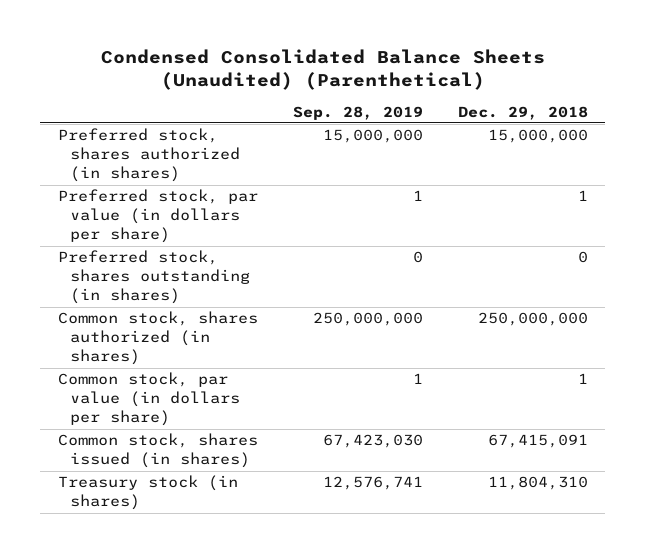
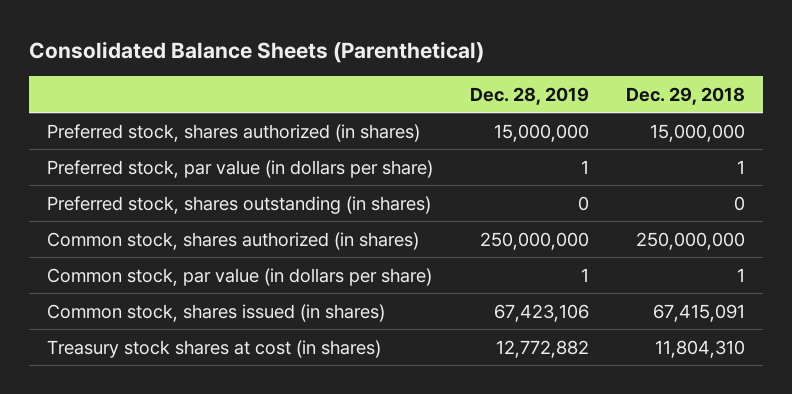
[100,48,545,90] Condensed Consolidated Balance Sheets (Unaudited) (Parenthetical) -> [28,40,484,63] Consolidated Balance Sheets (Parenthetical)
[292,105,423,120] Sep. 28, 2019 -> none
none -> [470,86,590,105] Dec. 28, 2019
[57,475,238,511] Treasury stock (in shares) -> [47,339,382,358] Treasury stock shares at cost (in shares)

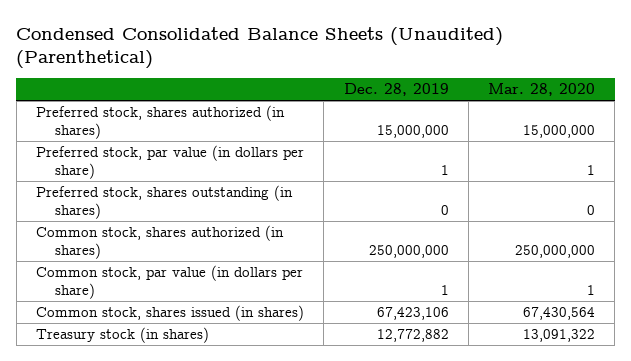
[28,40,484,63] Consolidated Balance Sheets (Parenthetical) -> [16,26,504,69] Condensed Consolidated Balance Sheets (Unaudited) (Parenthetical)
[625,86,745,105] Dec. 29, 2018 -> none
none -> [488,83,596,97] Mar. 28, 2020
[47,339,382,358] Treasury stock shares at cost (in shares) -> [35,327,209,344] Treasury stock (in shares)

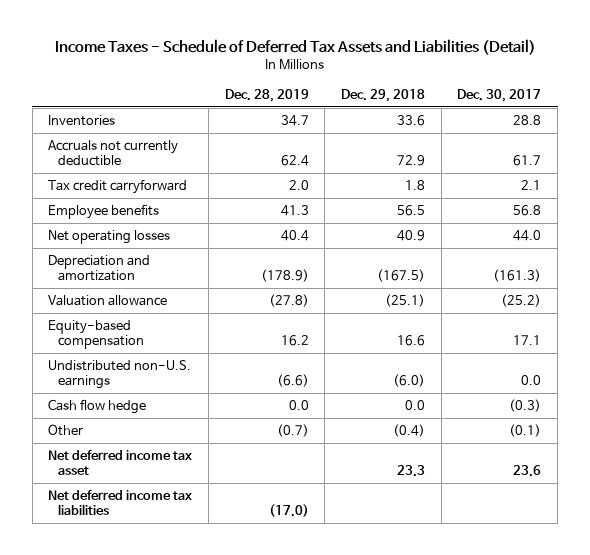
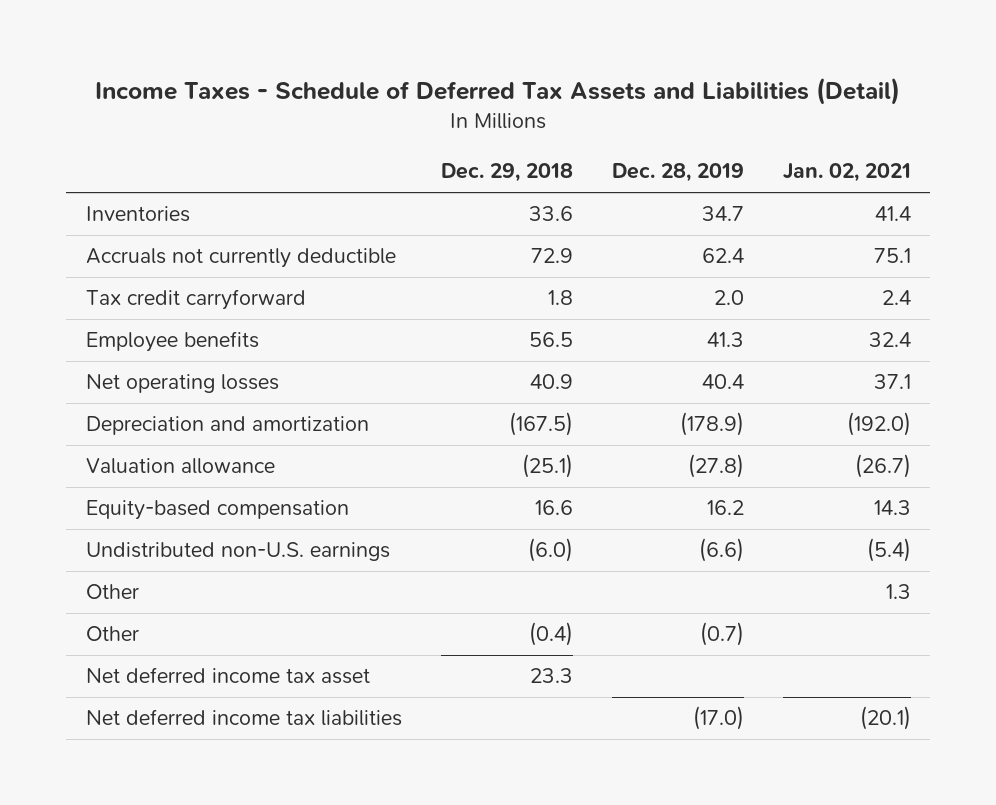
[457,88,542,102] Dec. 30, 2017 -> none
none -> [782,163,911,183] Jan. 02, 2021
[48,399,147,415] Cash flow hedge -> none
none -> [85,584,139,600] Other

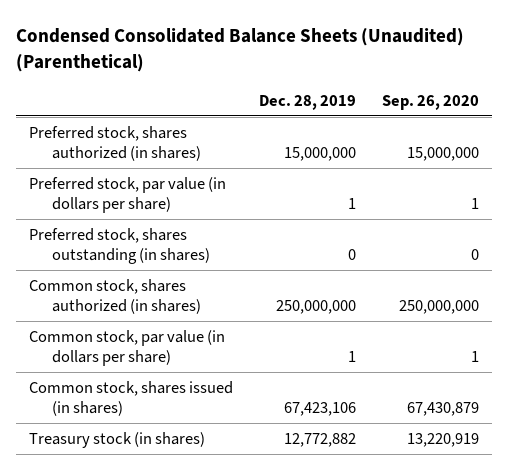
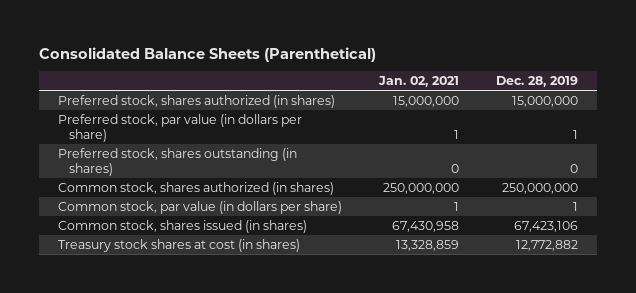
[16,28,465,73] Condensed Consolidated Balance Sheets (Unaudited) (Parenthetical) -> [39,46,377,62] Consolidated Balance Sheets (Parenthetical)
[382,94,480,110] Sep. 26, 2020 -> none
none -> [378,76,460,88] Jan. 02, 2021
[29,431,206,448] Treasury stock (in shares) -> [57,238,300,252] Treasury stock shares at cost (in shares)

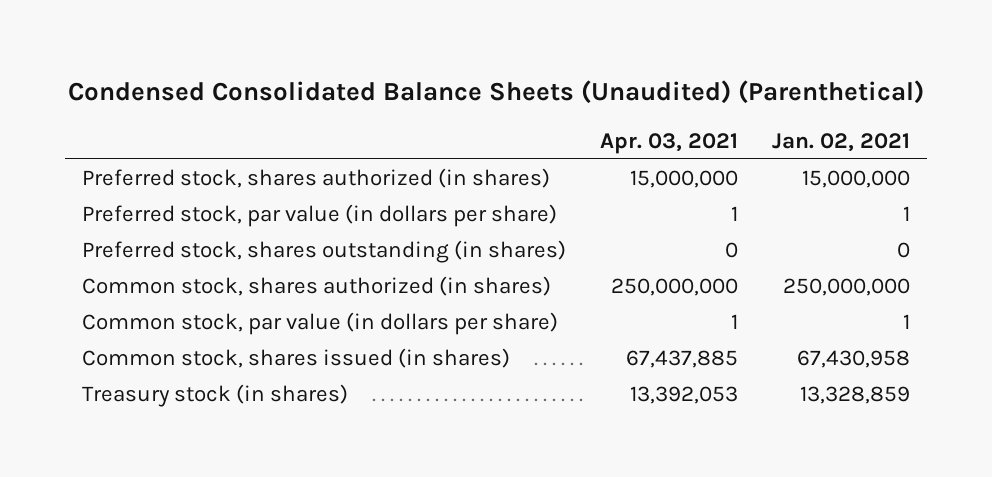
[39,46,377,62] Consolidated Balance Sheets (Parenthetical) -> [67,80,924,105] Condensed Consolidated Balance Sheets (Unaudited) (Parenthetical)
[496,76,579,88] Dec. 28, 2019 -> none
none -> [599,132,738,154] Apr. 03, 2021
[57,238,300,252] Treasury stock shares at cost (in shares) -> [81,384,348,408] Treasury stock (in shares)

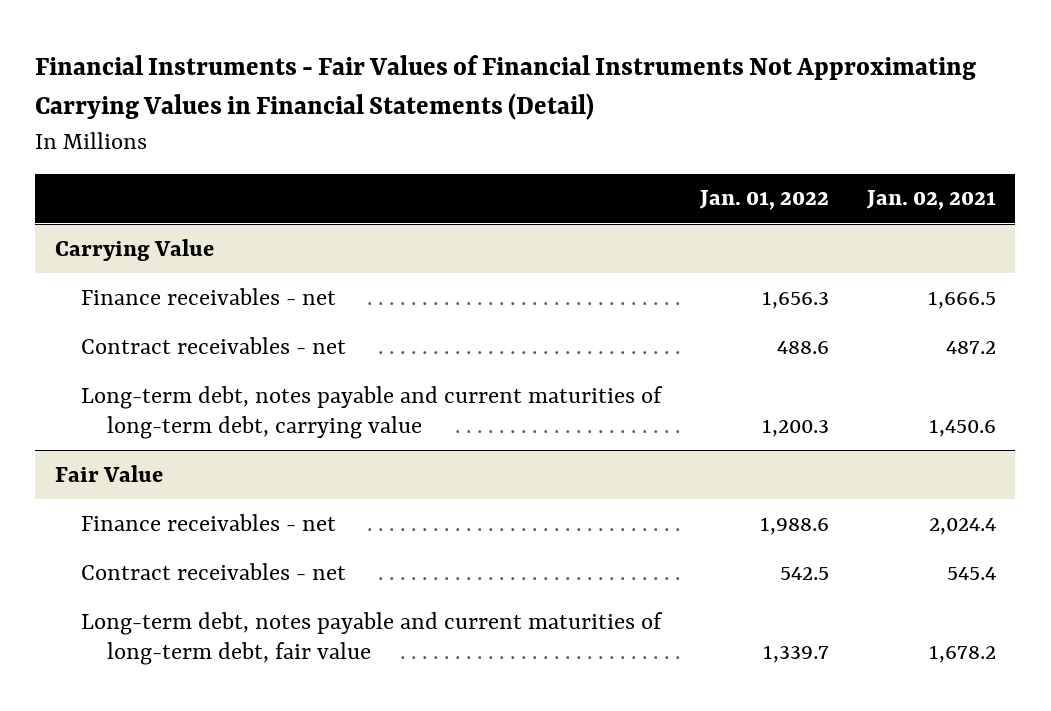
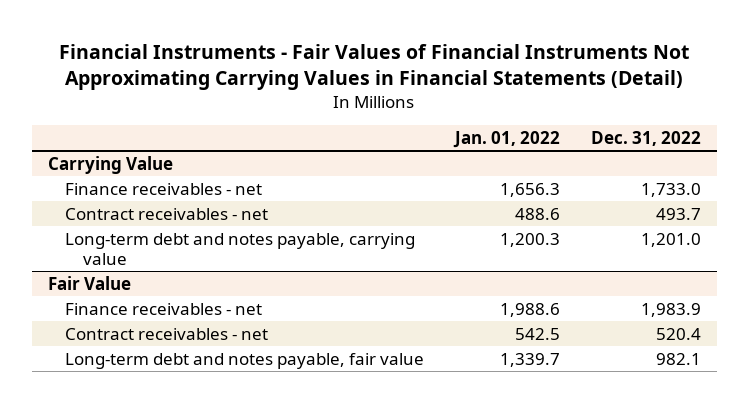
[866,190,997,211] Jan. 02, 2021 -> none
none -> [591,130,702,146] Dec. 31, 2022
[81,385,664,440] Long-term debt, notes payable and current maturities of long-term debt, carrying value -> [65,232,416,266] Long-term debt and notes payable, carrying value
[81,611,664,666] Long-term debt, notes payable and current maturities of long-term debt, fair value -> [65,352,425,369] Long-term debt and notes payable, fair value

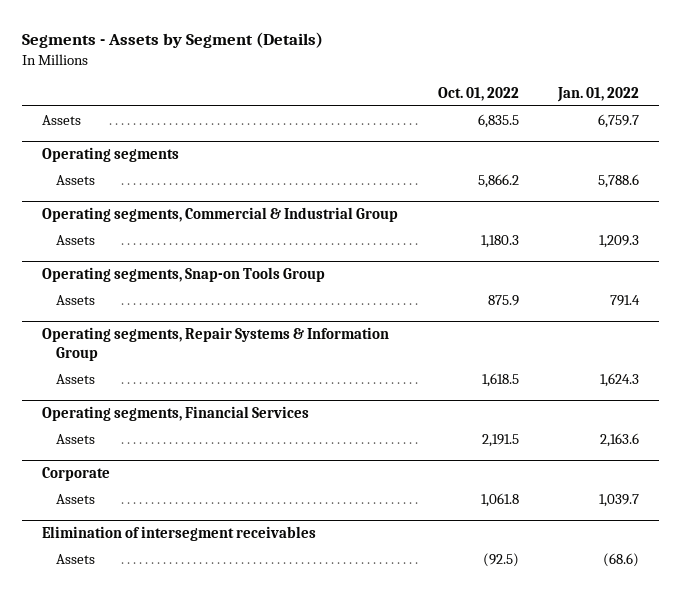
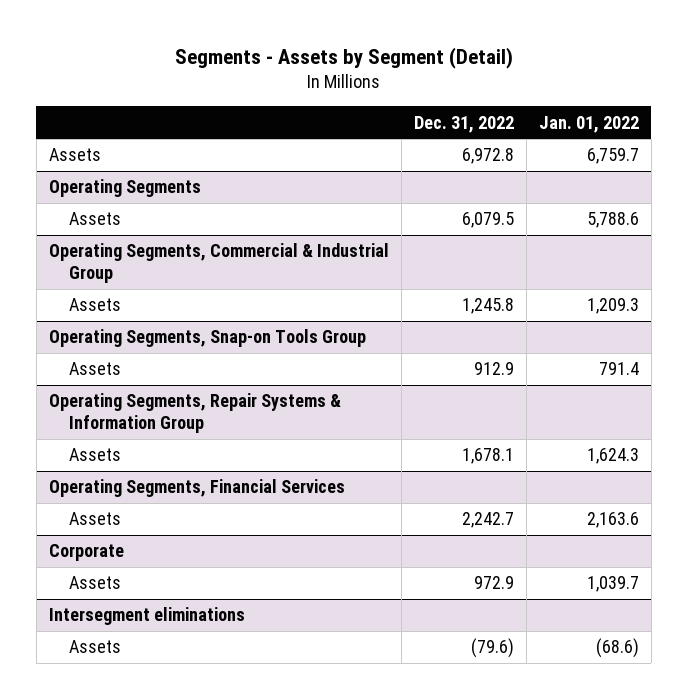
[21,31,323,48] Segments - Assets by Segment (Details) -> [174,46,513,69] Segments - Assets by Segment (Detail)
[437,86,519,101] Oct. 01, 2022 -> none
none -> [413,115,514,133] Dec. 31, 2022
[41,147,179,163] Operating segments -> [48,179,201,198] Operating Segments
[41,207,398,223] Operating segments, Commercial & Industrial Group -> [48,243,389,284] Operating Segments, Commercial & Industrial Group
[41,267,325,283] Operating segments, Snap-on Tools Group -> [48,329,366,348] Operating Segments, Snap-on Tools Group
[41,327,389,362] Operating segments, Repair Systems & Information Group -> [48,393,341,434] Operating Segments, Repair Systems & Information Group
[41,406,309,422] Operating segments, Financial Services -> [48,479,345,498] Operating Segments, Financial Services
[41,526,316,542] Elimination of intersegment receivables -> [48,607,245,626] Intersegment eliminations

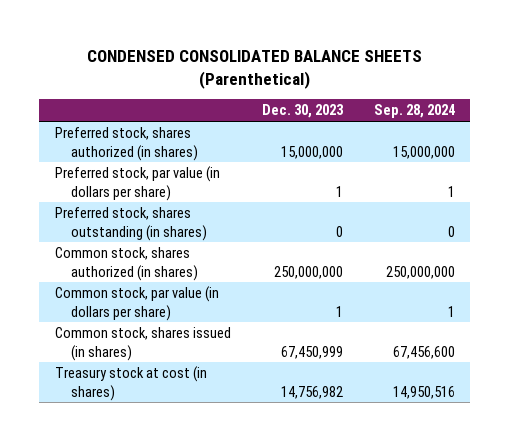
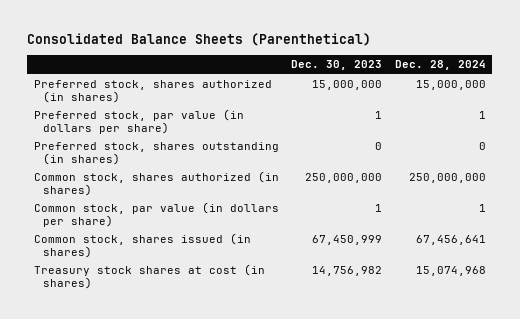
[86,49,422,89] CONDENSED CONSOLIDATED BALANCE SHEETS (Parenthetical) -> [27,33,372,47] Consolidated Balance Sheets (Parenthetical)
[373,104,455,119] Sep. 28, 2024 -> none
none -> [395,60,487,71] Dec. 28, 2024
[54,366,207,401] Treasury stock at cost (in shares) -> [33,264,265,290] Treasury stock shares at cost (in shares)

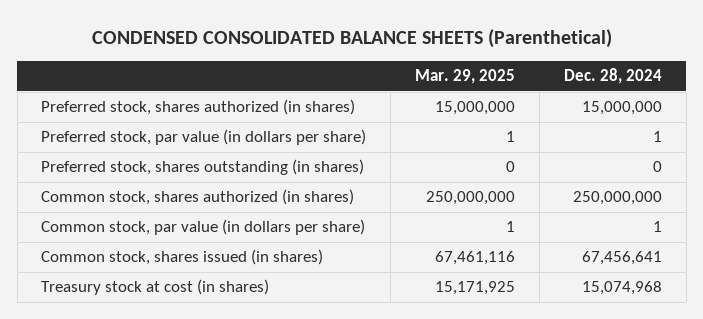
[27,33,372,47] Consolidated Balance Sheets (Parenthetical) -> [91,28,612,48] CONDENSED CONSOLIDATED BALANCE SHEETS (Parenthetical)
[291,60,383,71] Dec. 30, 2023 -> none
none -> [415,69,516,85] Mar. 29, 2025
[33,264,265,290] Treasury stock shares at cost (in shares) -> [41,279,270,296] Treasury stock at cost (in shares)

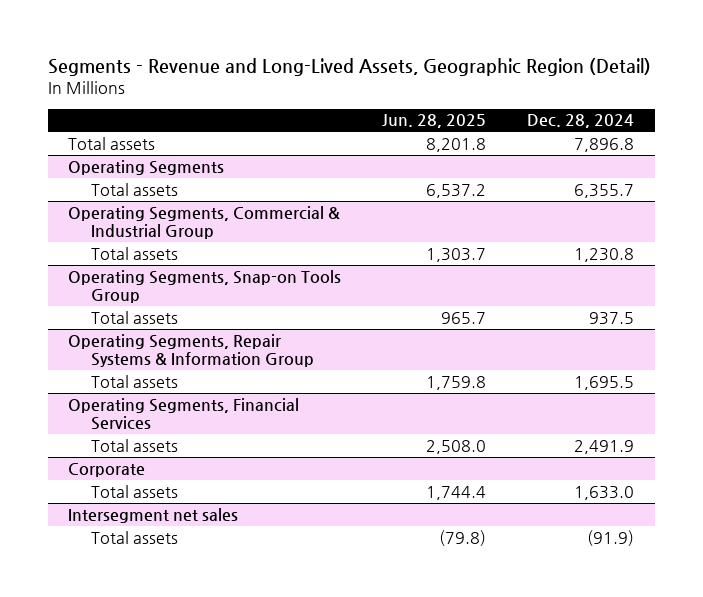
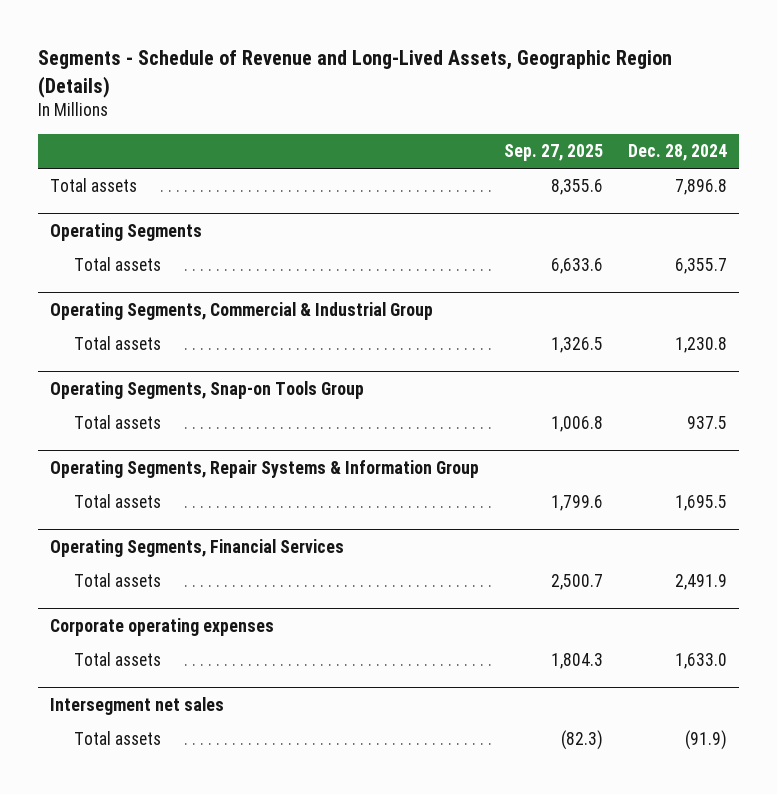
[47,57,651,76] Segments - Revenue and Long-Lived Assets, Geographic Region (Detail) -> [38,50,673,98] Segments - Schedule of Revenue and Long-Lived Assets, Geographic Region (Details)
[382,114,487,129] Jun. 28, 2025 -> none
none -> [504,144,604,162] Sep. 27, 2025
[68,462,146,477] Corporate -> [50,618,275,637] Corporate operating expenses

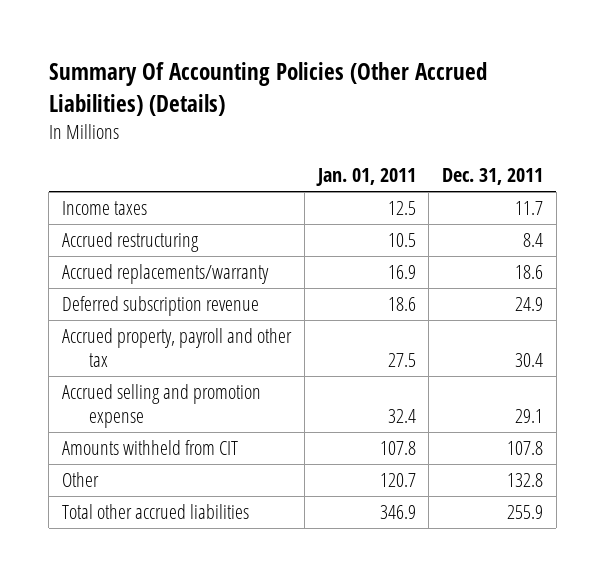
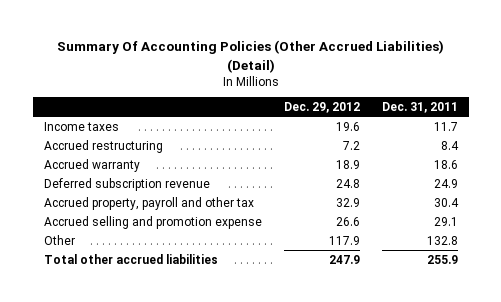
[48,62,487,116] Summary Of Accounting Policies (Other Accrued Liabilities) (Details) -> [56,40,444,73] Summary Of Accounting Policies (Other Accrued Liabilities) (Detail)
[315,168,416,187] Jan. 01, 2011 -> none
none -> [283,101,360,113] Dec. 29, 2012
[62,264,270,285] Accrued replacements/warranty -> [43,158,140,172] Accrued warranty
[62,440,239,456] Amounts withheld from CIT -> none

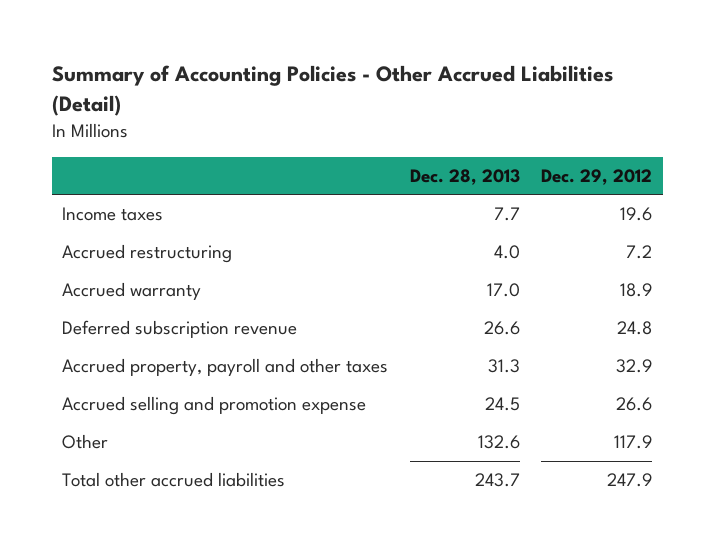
[56,40,444,73] Summary Of Accounting Policies (Other Accrued Liabilities) (Detail) -> [51,65,613,117] Summary of Accounting Policies - Other Accrued Liabilities (Detail)
[381,101,458,113] Dec. 31, 2011 -> none
none -> [409,168,520,185] Dec. 28, 2013
[43,196,254,210] Accrued property, payroll and other tax -> [62,358,389,377] Accrued property, payroll and other taxes

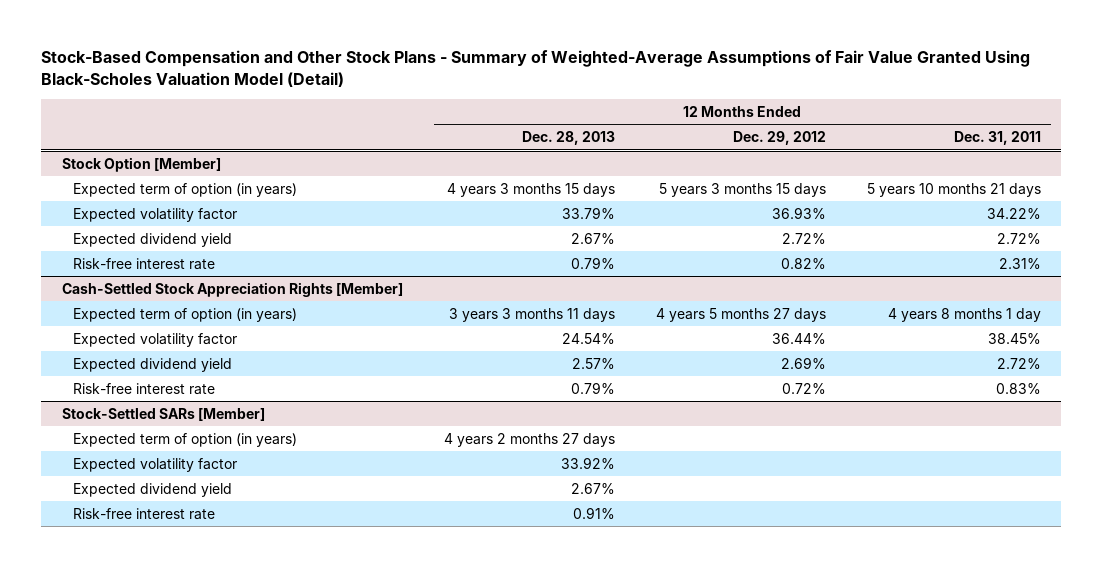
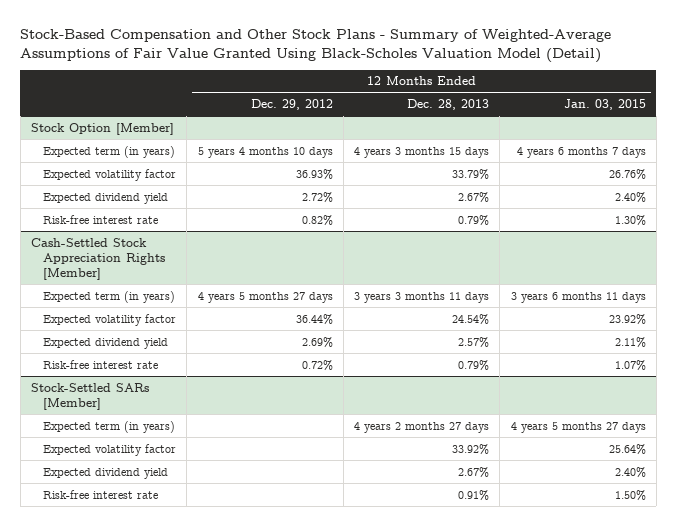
[953,131,1041,146] Dec. 31, 2011 -> none
none -> [563,99,646,111] Jan. 03, 2015
[73,182,298,197] Expected term of option (in years) -> [43,145,176,158] Expected term (in years)
[658,182,826,197] 5 years 3 months 15 days -> [197,146,333,158] 5 years 4 months 10 days
[73,307,298,322] Expected term of option (in years) -> [43,290,176,303] Expected term (in years)
[73,432,298,447] Expected term of option (in years) -> [43,420,176,433] Expected term (in years)

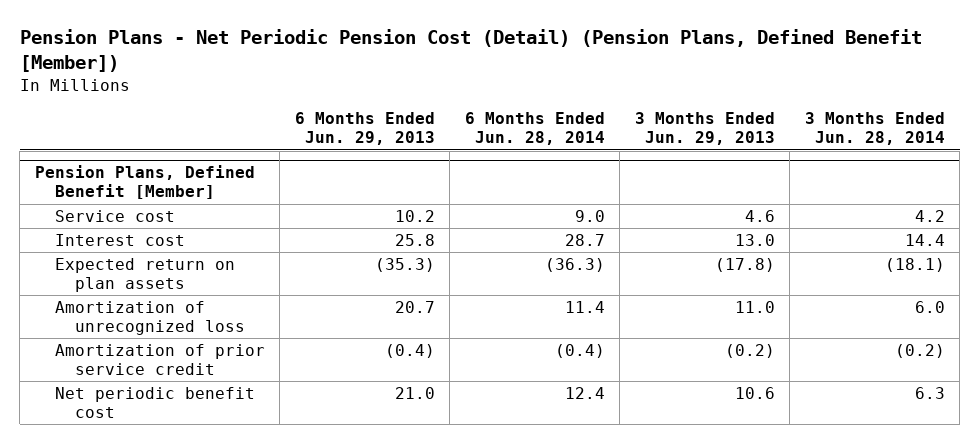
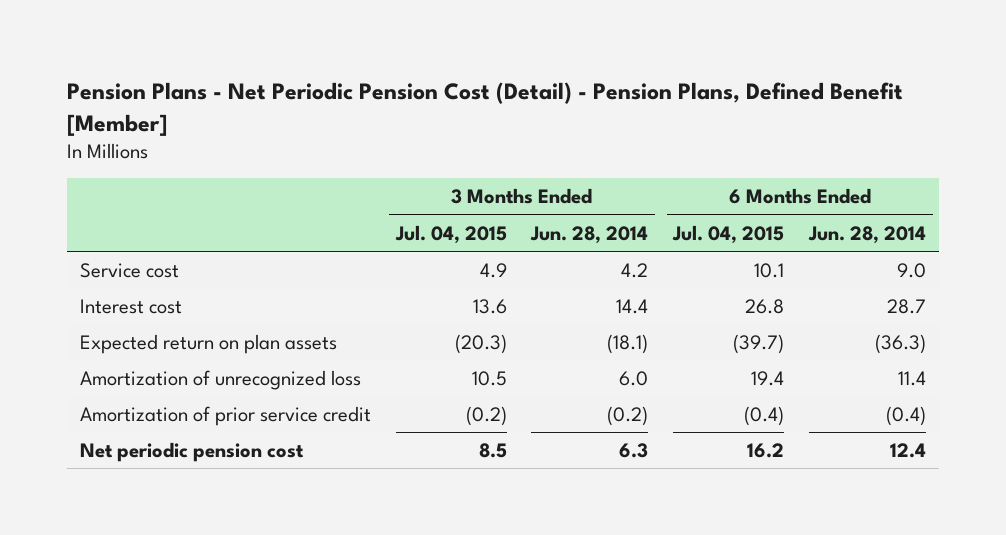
[19,29,922,73] Pension Plans - Net Periodic Pension Cost (Detail) (Pension Plans, Defined Benefit [Member]) -> [67,81,904,136] Pension Plans - Net Periodic Pension Cost (Detail) - Pension Plans, Defined Benefit [Member]
[294,112,435,146] 6 Months Ended Jun. 29, 2013 -> none
[634,112,775,146] 3 Months Ended Jun. 29, 2013 -> none
none -> [394,224,507,244] Jul. 04, 2015
none -> [672,224,785,244] Jul. 04, 2015
[34,165,255,200] Pension Plans, Defined Benefit [Member] -> none
[54,386,255,418] Net periodic benefit cost -> [79,441,304,462] Net periodic pension cost

